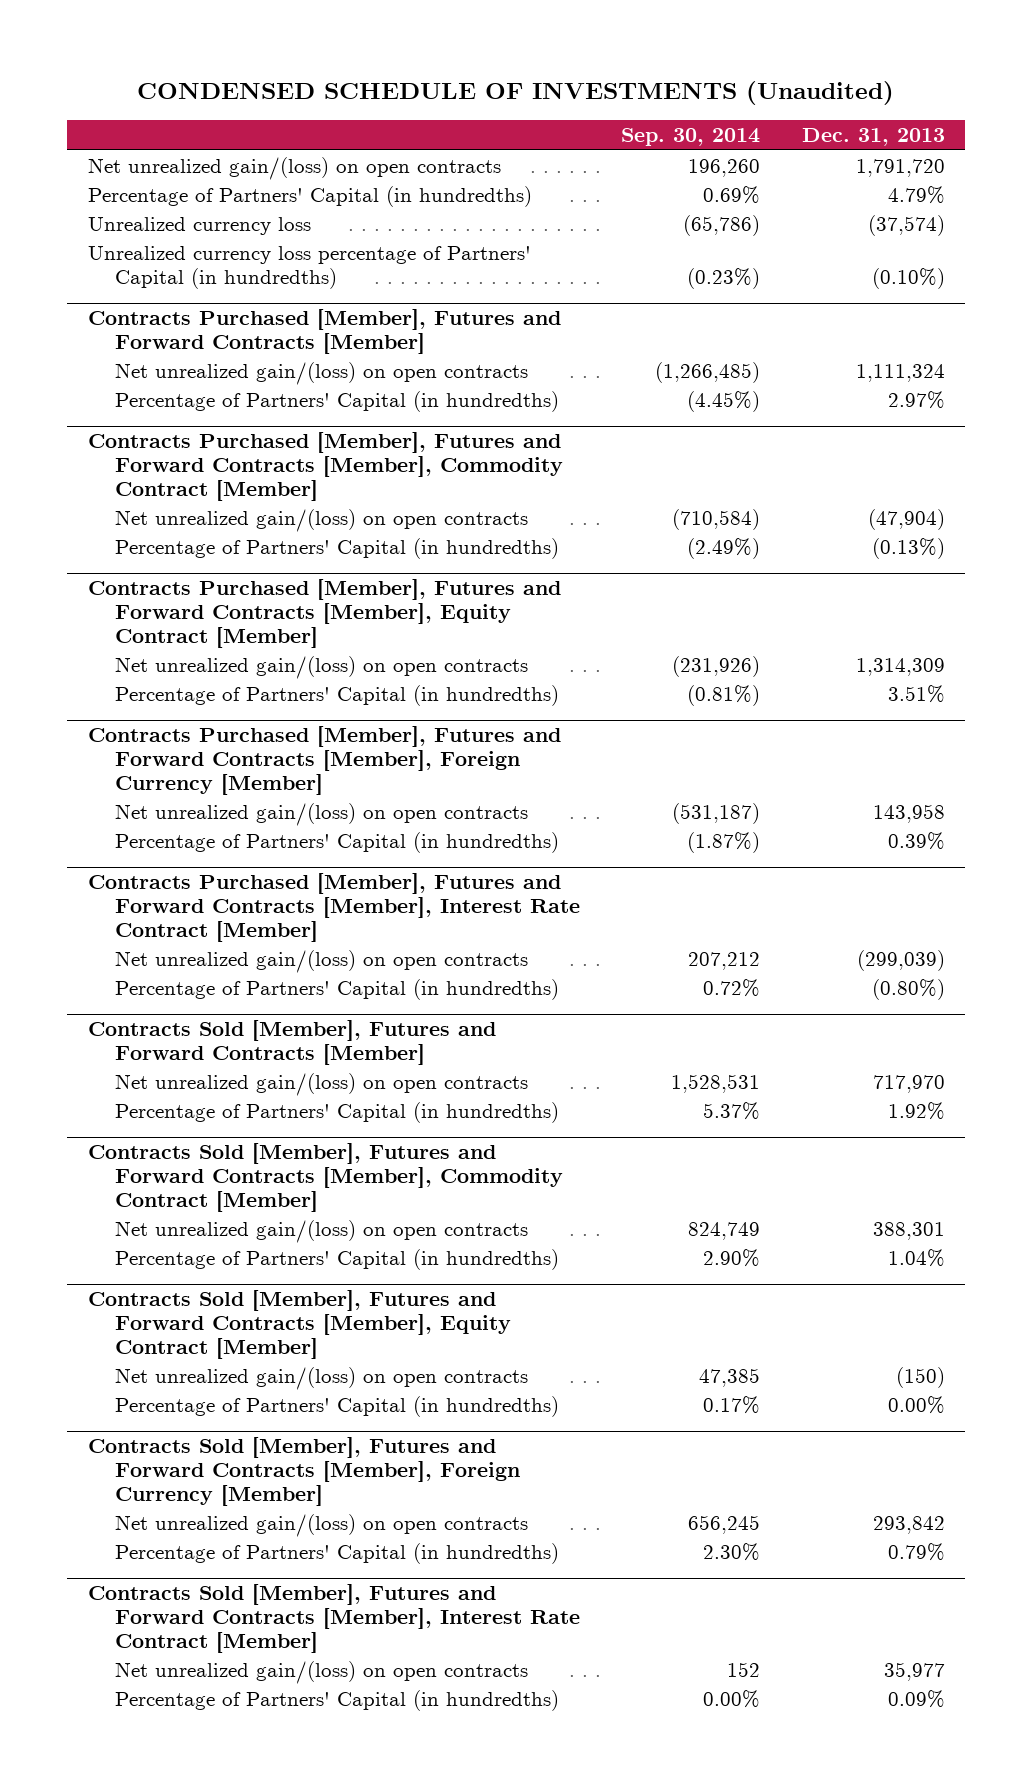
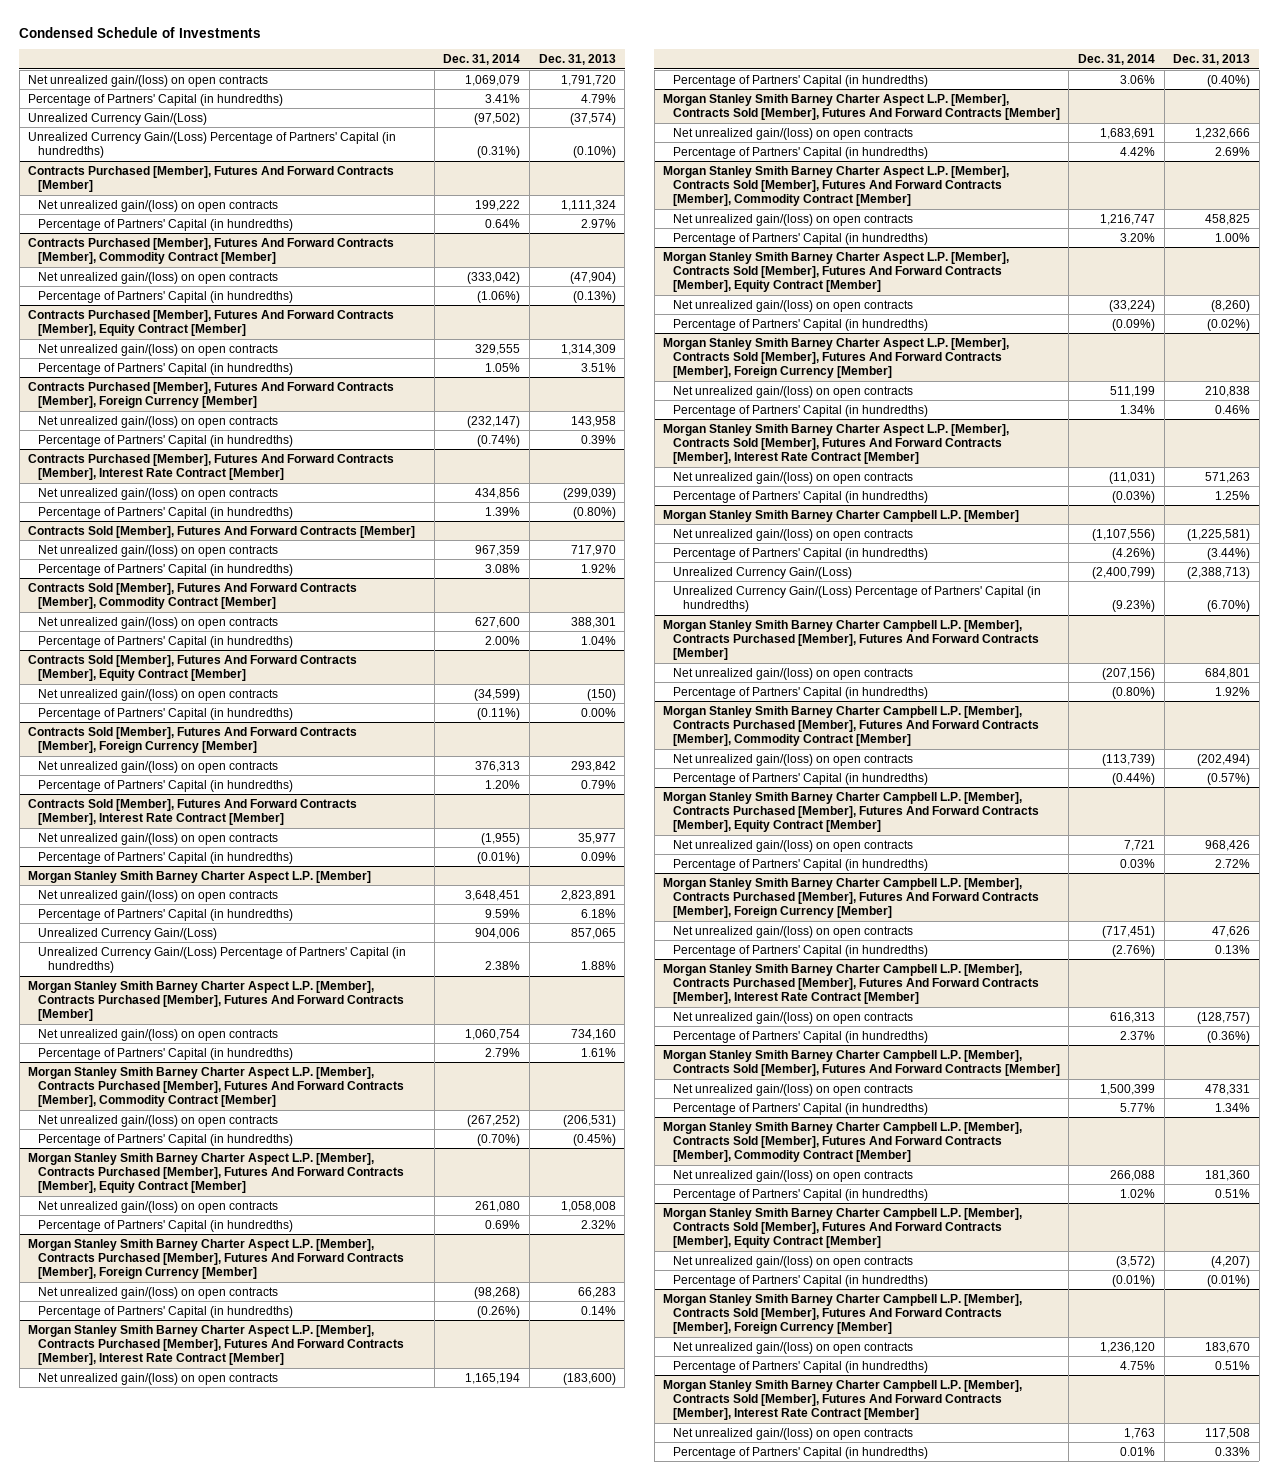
[137,81,895,106] CONDENSED SCHEDULE OF INVESTMENTS (Unaudited) -> [19,26,262,38] Condensed Schedule of Investments
[621,128,761,147] Sep. 30, 2014 -> none
none -> [443,54,521,66] Dec. 31, 2014
[87,216,311,235] Unrealized currency loss -> [28,112,208,125] Unrealized Currency Gain/(Loss)
[87,245,531,289] Unrealized currency loss percentage of Partners' Capital (in hundredths) -> [28,131,397,158] Unrealized Currency Gain/(Loss) Percentage of Partners' Capital (in hundredths)
[87,308,561,354] Contracts Purchased [Member], Futures and Forward Contracts [Member] -> [28,165,395,192] Contracts Purchased [Member], Futures And Forward Contracts [Member]
[87,431,564,502] Contracts Purchased [Member], Futures and Forward Contracts [Member], Commodity Contract [Member] -> [28,237,395,264] Contracts Purchased [Member], Futures And Forward Contracts [Member], Commodity Contract [Member]
[87,578,561,649] Contracts Purchased [Member], Futures and Forward Contracts [Member], Equity Contract [Member] -> [28,309,395,336] Contracts Purchased [Member], Futures And Forward Contracts [Member], Equity Contract [Member]
[87,725,561,796] Contracts Purchased [Member], Futures and Forward Contracts [Member], Foreign Currency [Member] -> [28,381,395,408] Contracts Purchased [Member], Futures And Forward Contracts [Member], Foreign Currency [Member]
[87,872,581,943] Contracts Purchased [Member], Futures and Forward Contracts [Member], Interest Rate Contract [Member] -> [28,453,395,480] Contracts Purchased [Member], Futures And Forward Contracts [Member], Interest Rate Contract [Member]
[87,1019,496,1065] Contracts Sold [Member], Futures and Forward Contracts [Member] -> [28,525,416,538] Contracts Sold [Member], Futures And Forward Contracts [Member]
[87,1142,564,1213] Contracts Sold [Member], Futures and Forward Contracts [Member], Commodity Contract [Member] -> [28,582,358,609] Contracts Sold [Member], Futures And Forward Contracts [Member], Commodity Contract [Member]
[87,1289,512,1360] Contracts Sold [Member], Futures and Forward Contracts [Member], Equity Contract [Member] -> [28,654,358,681] Contracts Sold [Member], Futures And Forward Contracts [Member], Equity Contract [Member]
[87,1436,521,1507] Contracts Sold [Member], Futures and Forward Contracts [Member], Foreign Currency [Member] -> [28,726,358,753] Contracts Sold [Member], Futures And Forward Contracts [Member], Foreign Currency [Member]
[87,1583,581,1654] Contracts Sold [Member], Futures and Forward Contracts [Member], Interest Rate Contract [Member] -> [28,798,358,825] Contracts Sold [Member], Futures And Forward Contracts [Member], Interest Rate Contract [Member]
none -> [28,870,372,883] Morgan Stanley Smith Barney Charter Aspect L.P. [Member]
none -> [38,889,279,902] Net unrealized gain/(loss) on open contracts
none -> [38,908,294,921] Percentage of Partners' Capital (in hundredths)
none -> [38,927,218,940] Unrealized Currency Gain/(Loss)
none -> [38,946,407,973] Unrealized Currency Gain/(Loss) Percentage of Partners' Capital (in hundredths)
none -> [28,980,405,1022] Morgan Stanley Smith Barney Charter Aspect L.P. [Member], Contracts Purchased [Member], Futures And Forward Contracts [Member]
none -> [38,1028,279,1041] Net unrealized gain/(loss) on open contracts
none -> [38,1047,294,1060] Percentage of Partners' Capital (in hundredths)
none -> [28,1066,405,1108] Morgan Stanley Smith Barney Charter Aspect L.P. [Member], Contracts Purchased [Member], Futures And Forward Contracts [Member], Commodity Contract [Member]
none -> [38,1114,279,1127] Net unrealized gain/(loss) on open contracts
none -> [38,1133,294,1146] Percentage of Partners' Capital (in hundredths)
none -> [28,1152,405,1194] Morgan Stanley Smith Barney Charter Aspect L.P. [Member], Contracts Purchased [Member], Futures And Forward Contracts [Member], Equity Contract [Member]
none -> [38,1200,279,1213] Net unrealized gain/(loss) on open contracts
none -> [38,1219,294,1232] Percentage of Partners' Capital (in hundredths)
none -> [28,1238,405,1280] Morgan Stanley Smith Barney Charter Aspect L.P. [Member], Contracts Purchased [Member], Futures And Forward Contracts [Member], Foreign Currency [Member]
none -> [38,1286,279,1299] Net unrealized gain/(loss) on open contracts
none -> [38,1305,294,1318] Percentage of Partners' Capital (in hundredths)
none -> [28,1324,405,1366] Morgan Stanley Smith Barney Charter Aspect L.P. [Member], Contracts Purchased [Member], Futures And Forward Contracts [Member], Interest Rate Contract [Member]
none -> [38,1372,279,1385] Net unrealized gain/(loss) on open contracts
none -> [672,74,928,87] Percentage of Partners' Capital (in hundredths)
none -> [663,93,1060,120] Morgan Stanley Smith Barney Charter Aspect L.P. [Member], Contracts Sold [Member], Futures And Forward Contracts [Member]
none -> [672,127,913,140] Net unrealized gain/(loss) on open contracts
none -> [672,146,928,159] Percentage of Partners' Capital (in hundredths)
none -> [663,165,1010,207] Morgan Stanley Smith Barney Charter Aspect L.P. [Member], Contracts Sold [Member], Futures And Forward Contracts [Member], Commodity Contract [Member]
none -> [672,213,913,226] Net unrealized gain/(loss) on open contracts
none -> [672,232,928,245] Percentage of Partners' Capital (in hundredths)
none -> [663,251,1010,293] Morgan Stanley Smith Barney Charter Aspect L.P. [Member], Contracts Sold [Member], Futures And Forward Contracts [Member], Equity Contract [Member]
none -> [672,299,913,312] Net unrealized gain/(loss) on open contracts
none -> [672,318,928,331] Percentage of Partners' Capital (in hundredths)
none -> [663,337,1010,379] Morgan Stanley Smith Barney Charter Aspect L.P. [Member], Contracts Sold [Member], Futures And Forward Contracts [Member], Foreign Currency [Member]
none -> [672,385,913,398] Net unrealized gain/(loss) on open contracts
none -> [672,404,928,417] Percentage of Partners' Capital (in hundredths)
none -> [663,423,1010,465] Morgan Stanley Smith Barney Charter Aspect L.P. [Member], Contracts Sold [Member], Futures And Forward Contracts [Member], Interest Rate Contract [Member]
none -> [672,471,913,484] Net unrealized gain/(loss) on open contracts
none -> [672,490,928,503] Percentage of Partners' Capital (in hundredths)
none -> [663,509,1020,522] Morgan Stanley Smith Barney Charter Campbell L.P. [Member]
none -> [672,528,913,541] Net unrealized gain/(loss) on open contracts
none -> [672,547,928,560] Percentage of Partners' Capital (in hundredths)
none -> [672,566,852,579] Unrealized Currency Gain/(Loss)
none -> [672,585,1041,612] Unrealized Currency Gain/(Loss) Percentage of Partners' Capital (in hundredths)
none -> [663,619,1039,661] Morgan Stanley Smith Barney Charter Campbell L.P. [Member], Contracts Purchased [Member], Futures And Forward Contracts [Member]
none -> [672,667,913,680] Net unrealized gain/(loss) on open contracts
none -> [672,686,928,699] Percentage of Partners' Capital (in hundredths)
none -> [663,705,1039,747] Morgan Stanley Smith Barney Charter Campbell L.P. [Member], Contracts Purchased [Member], Futures And Forward Contracts [Member], Commodity Contract [Member]
none -> [672,753,913,766] Net unrealized gain/(loss) on open contracts
none -> [672,772,928,785] Percentage of Partners' Capital (in hundredths)
none -> [663,791,1039,833] Morgan Stanley Smith Barney Charter Campbell L.P. [Member], Contracts Purchased [Member], Futures And Forward Contracts [Member], Equity Contract [Member]
none -> [672,839,913,852] Net unrealized gain/(loss) on open contracts
none -> [672,858,928,871] Percentage of Partners' Capital (in hundredths)
none -> [663,877,1039,919] Morgan Stanley Smith Barney Charter Campbell L.P. [Member], Contracts Purchased [Member], Futures And Forward Contracts [Member], Foreign Currency [Member]
none -> [672,925,913,938] Net unrealized gain/(loss) on open contracts
none -> [672,944,928,957] Percentage of Partners' Capital (in hundredths)
none -> [663,963,1039,1005] Morgan Stanley Smith Barney Charter Campbell L.P. [Member], Contracts Purchased [Member], Futures And Forward Contracts [Member], Interest Rate Contract [Member]
none -> [672,1011,913,1024] Net unrealized gain/(loss) on open contracts
none -> [672,1030,928,1043] Percentage of Partners' Capital (in hundredths)
none -> [663,1049,1060,1076] Morgan Stanley Smith Barney Charter Campbell L.P. [Member], Contracts Sold [Member], Futures And Forward Contracts [Member]
none -> [672,1083,913,1096] Net unrealized gain/(loss) on open contracts
none -> [672,1102,928,1115] Percentage of Partners' Capital (in hundredths)
none -> [663,1121,1023,1163] Morgan Stanley Smith Barney Charter Campbell L.P. [Member], Contracts Sold [Member], Futures And Forward Contracts [Member], Commodity Contract [Member]
none -> [672,1169,913,1182] Net unrealized gain/(loss) on open contracts
none -> [672,1188,928,1201] Percentage of Partners' Capital (in hundredths)
none -> [663,1207,1023,1249] Morgan Stanley Smith Barney Charter Campbell L.P. [Member], Contracts Sold [Member], Futures And Forward Contracts [Member], Equity Contract [Member]
none -> [672,1255,913,1268] Net unrealized gain/(loss) on open contracts
none -> [672,1274,928,1287] Percentage of Partners' Capital (in hundredths)
none -> [663,1293,1023,1335] Morgan Stanley Smith Barney Charter Campbell L.P. [Member], Contracts Sold [Member], Futures And Forward Contracts [Member], Foreign Currency [Member]
none -> [672,1341,913,1354] Net unrealized gain/(loss) on open contracts
none -> [672,1360,928,1373] Percentage of Partners' Capital (in hundredths)
none -> [663,1379,1023,1421] Morgan Stanley Smith Barney Charter Campbell L.P. [Member], Contracts Sold [Member], Futures And Forward Contracts [Member], Interest Rate Contract [Member]
none -> [672,1427,913,1440] Net unrealized gain/(loss) on open contracts
none -> [672,1446,928,1459] Percentage of Partners' Capital (in hundredths)

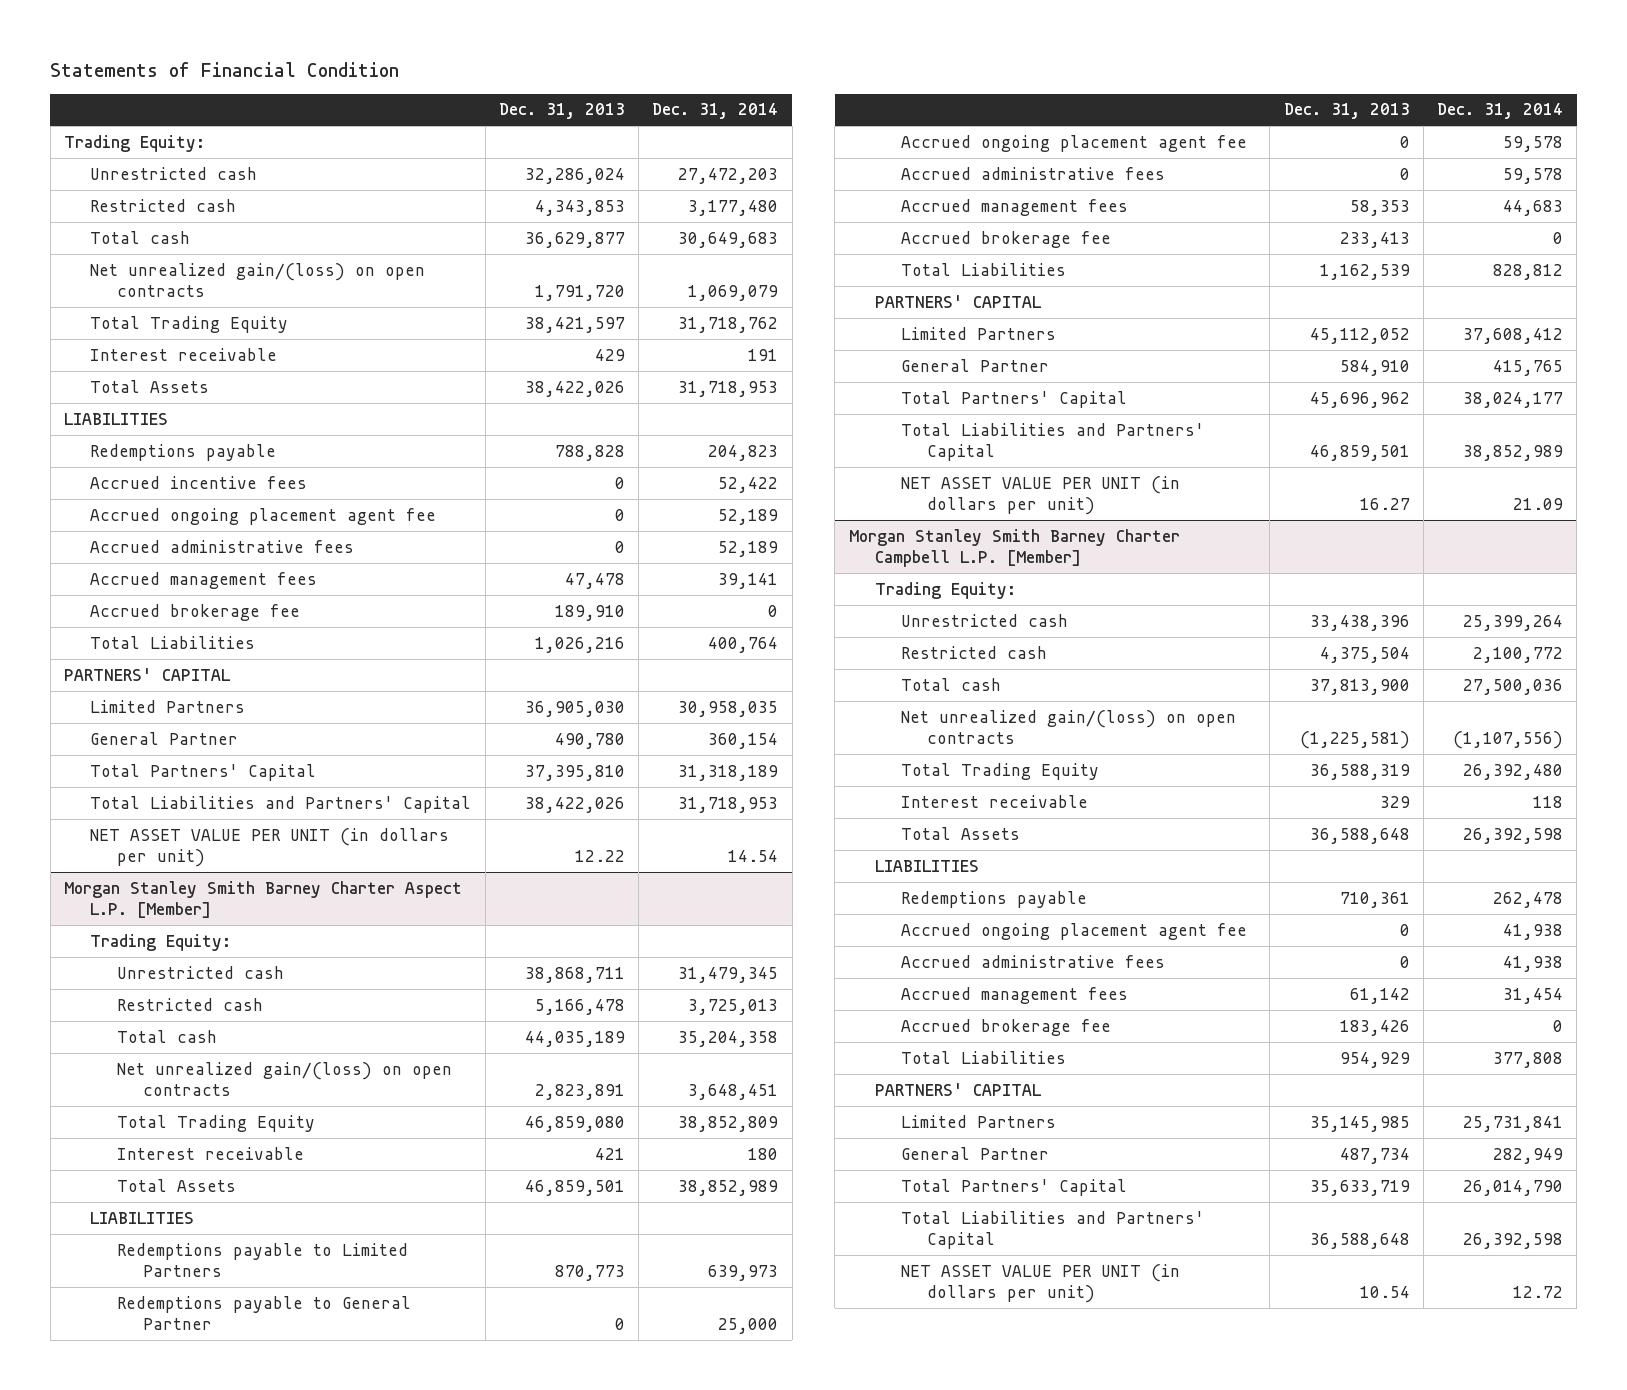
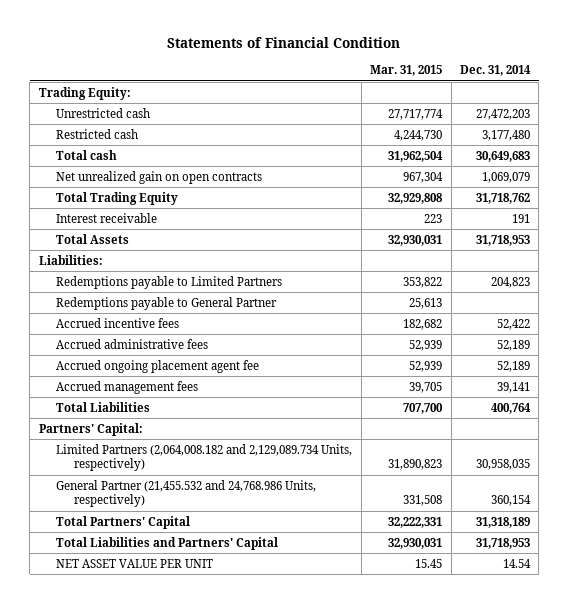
[498,103,625,120] Dec. 31, 2013 -> none
none -> [370,65,443,77] Mar. 31, 2015
[90,262,426,297] Net unrealized gain/(loss) on open contracts -> [56,170,263,184] Net unrealized gain on open contracts
[63,412,168,425] LIABILITIES -> [38,254,103,265] Liabilities:
[90,443,277,461] Redemptions payable -> [56,275,283,289] Redemptions payable to Limited Partners
none -> [56,296,278,310] Redemptions payable to General Partner
[90,507,437,525] Accrued ongoing placement agent fee -> [56,359,260,373] Accrued ongoing placement agent fee
[90,603,301,621] Accrued brokerage fee -> none
[63,667,231,681] PARTNERS' CAPITAL -> [38,422,143,436] Partners' Capital:
[90,699,246,713] Limited Partners -> [56,443,353,472] Limited Partners (2,064,008.182 and 2,129,089.734 Units, respectively)
[90,731,239,745] General Partner -> [56,479,317,508] General Partner (21,455.532 and 24,768.986 Units, respectively)
[63,880,462,918] Morgan Stanley Smith Barney Charter Aspect L.P. [Member] -> none
[90,933,232,951] Trading Equity: -> none
[116,965,284,979] Unrestricted cash -> none
[116,997,263,1011] Restricted cash -> none
[116,1029,217,1043] Total cash -> none
[116,1061,452,1096] Net unrealized gain/(loss) on open contracts -> none
[116,1114,315,1132] Total Trading Equity -> none
[116,1146,304,1160] Interest receivable -> none
[116,1178,236,1192] Total Assets -> none
[90,1211,195,1224] LIABILITIES -> none
[116,1242,408,1277] Redemptions payable to Limited Partners -> none
[116,1295,411,1330] Redemptions payable to General Partner -> none
[901,134,1248,152] Accrued ongoing placement agent fee -> none
[901,166,1166,180] Accrued administrative fees -> none
[901,198,1129,216] Accrued management fees -> none
[901,230,1112,248] Accrued brokerage fee -> none
[901,262,1067,276] Total Liabilities -> none
[874,294,1042,308] PARTNERS' CAPITAL -> none
[901,326,1057,340] Limited Partners -> none
[901,358,1050,372] General Partner -> none
[901,390,1128,408] Total Partners' Capital -> none
[901,422,1205,461] Total Liabilities and Partners' Capital -> none
[901,475,1181,515] NET ASSET VALUE PER UNIT (in dollars per unit) -> none
[848,528,1180,567] Morgan Stanley Smith Barney Charter Campbell L.P. [Member] -> none
[874,581,1016,599] Trading Equity: -> none
[901,613,1069,627] Unrestricted cash -> none
[901,645,1048,659] Restricted cash -> none
[901,677,1002,691] Total cash -> none
[901,709,1237,744] Net unrealized gain/(loss) on open contracts -> none
[901,762,1100,780] Total Trading Equity -> none
[901,794,1089,808] Interest receivable -> none
[901,826,1021,840] Total Assets -> none
[874,859,979,872] LIABILITIES -> none
[901,890,1088,908] Redemptions payable -> none
[901,922,1248,940] Accrued ongoing placement agent fee -> none
[901,954,1166,968] Accrued administrative fees -> none
[901,986,1129,1004] Accrued management fees -> none
[901,1018,1112,1036] Accrued brokerage fee -> none
[901,1050,1067,1064] Total Liabilities -> none
[874,1082,1042,1096] PARTNERS' CAPITAL -> none
[901,1114,1057,1128] Limited Partners -> none
[901,1146,1050,1160] General Partner -> none
[901,1178,1128,1196] Total Partners' Capital -> none
[901,1210,1205,1249] Total Liabilities and Partners' Capital -> none
[901,1263,1181,1303] NET ASSET VALUE PER UNIT (in dollars per unit) -> none
[90,827,450,867] NET ASSET VALUE PER UNIT (in dollars per unit) -> [56,558,214,568] NET ASSET VALUE PER UNIT

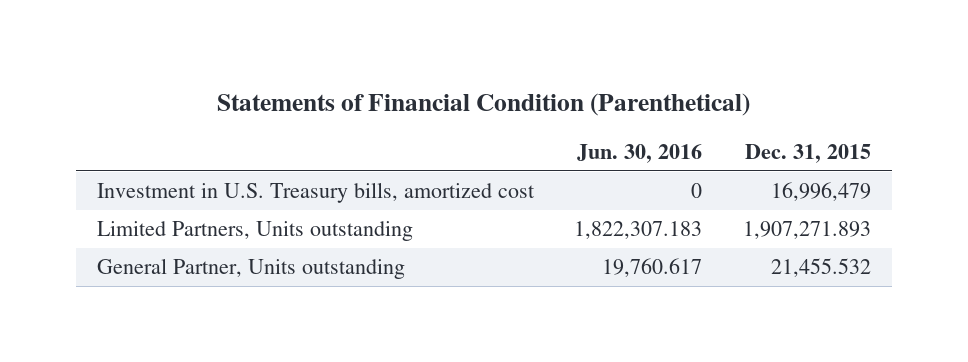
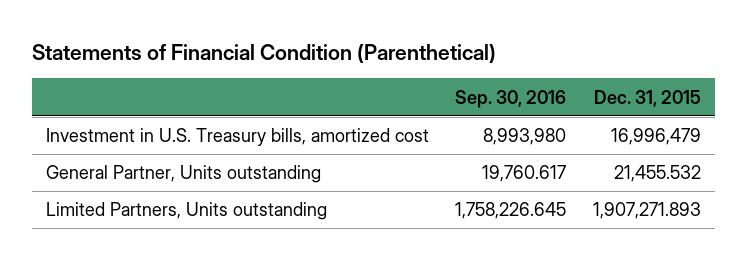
[577,144,703,164] Jun. 30, 2016 -> none
none -> [455,89,567,108] Sep. 30, 2016
[96,221,413,242] Limited Partners, Units outstanding -> [45,202,327,221] Limited Partners, Units outstanding

